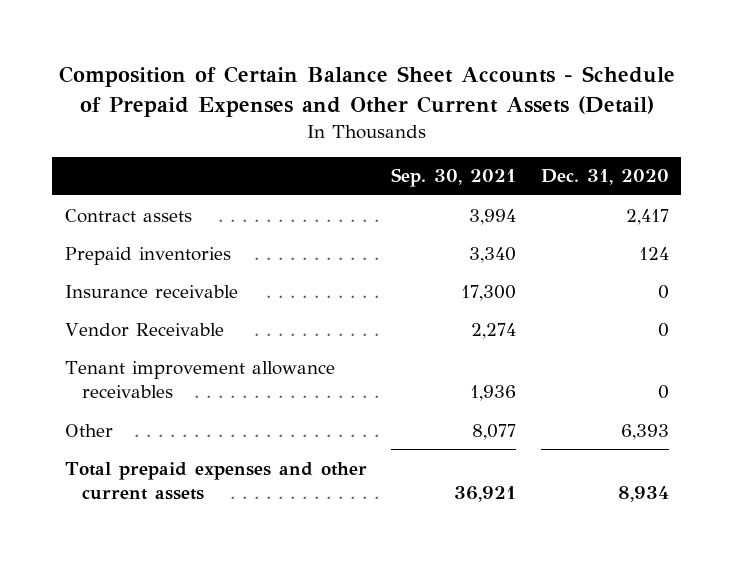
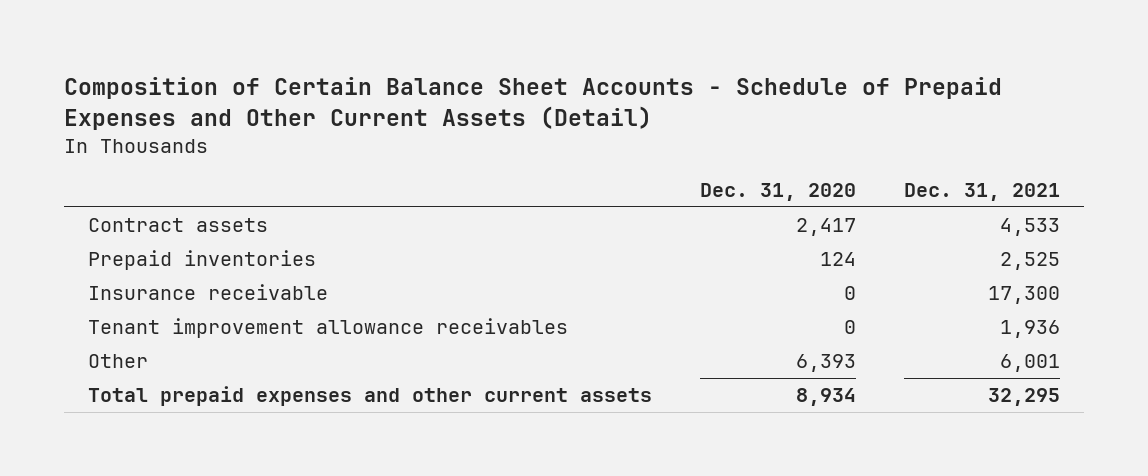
[391,168,517,188] Sep. 30, 2021 -> none
none -> [903,183,1060,202] Dec. 31, 2021
[64,322,224,337] Vendor Receivable -> none

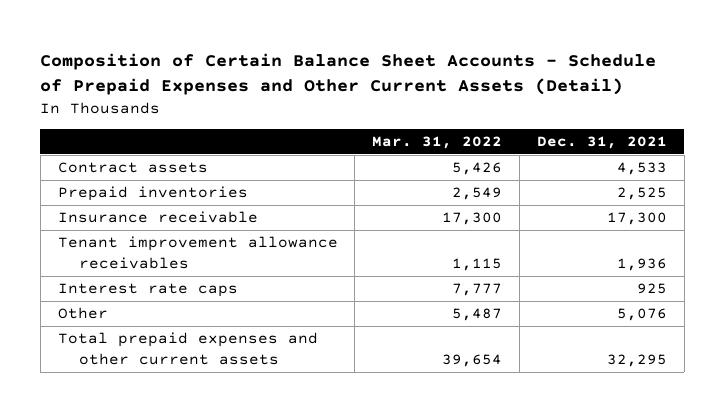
[699,183,856,202] Dec. 31, 2020 -> none
none -> [372,136,503,150] Mar. 31, 2022
none -> [57,283,238,298] Interest rate caps
[999,354,1060,373] 6,001 -> [616,308,667,322] 5,076

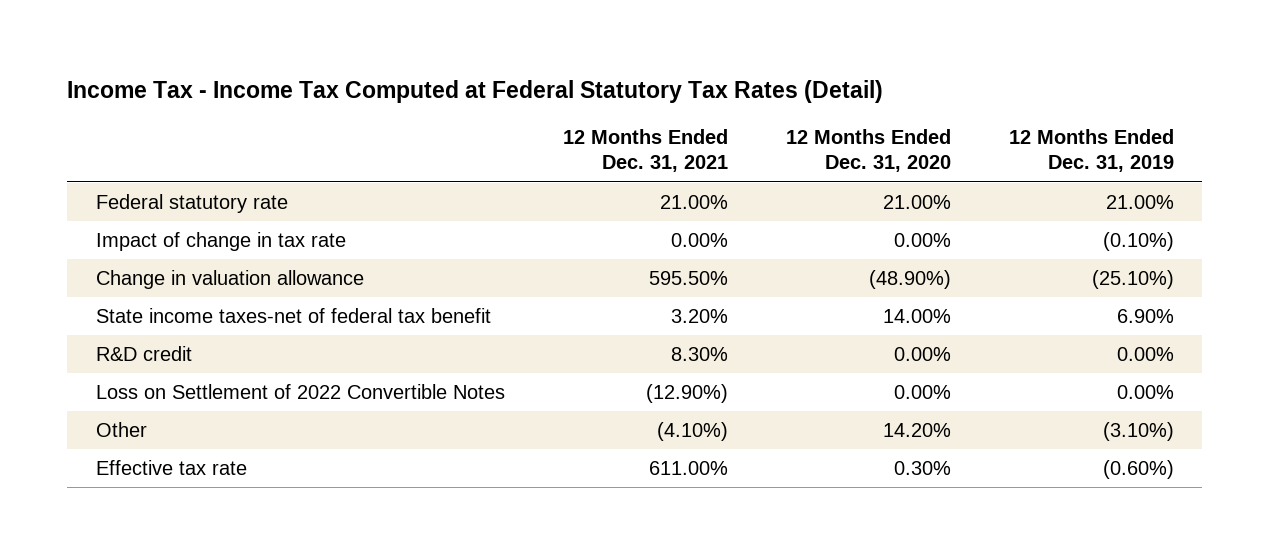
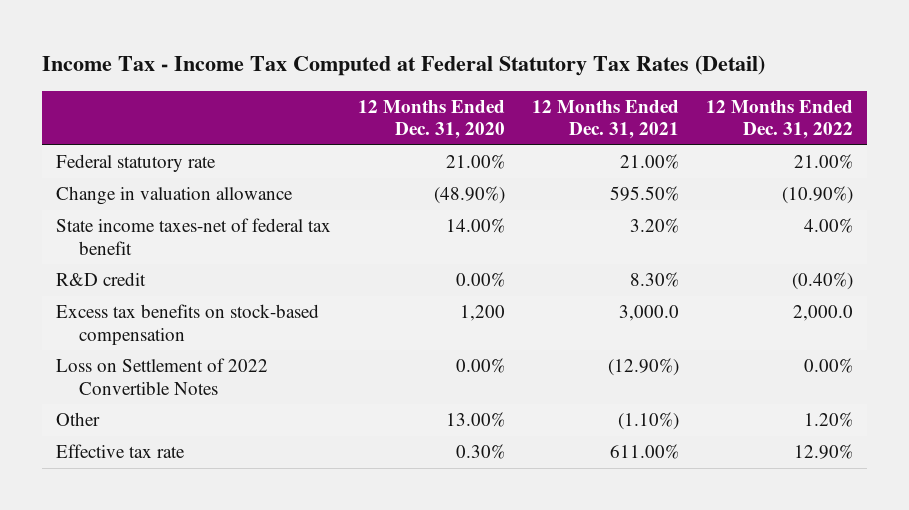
[1008,129,1174,173] 12 Months Ended Dec. 31, 2019 -> none
none -> [706,99,854,140] 12 Months Ended Dec. 31, 2022
[95,232,346,252] Impact of change in tax rate -> none
none -> [55,304,319,345] Excess tax benefits on stock-based compensation
[656,422,728,442] (4.10%) -> [618,412,680,431] (1.10%)
[882,423,951,438] 14.20% -> [445,412,505,428] 13.00%

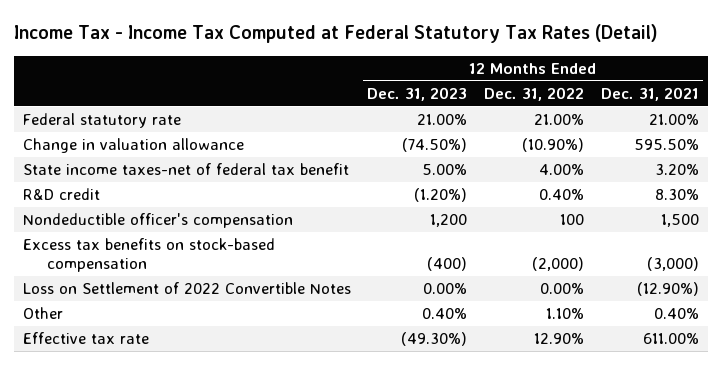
[357,99,505,140] 12 Months Ended Dec. 31, 2020 -> none
none -> [367,86,468,101] Dec. 31, 2023
[792,272,854,291] (0.40%) -> [539,188,585,200] 0.40%
none -> [22,212,293,228] Nondeductible officer's compensation
[619,305,680,322] 3,000.0 -> [647,256,700,271] (3,000)
[793,305,854,322] 2,000.0 -> [532,256,585,271] (2,000)
[618,412,680,431] (1.10%) -> [654,307,700,319] 0.40%
[804,412,854,428] 1.20% -> [546,307,585,319] 1.10%

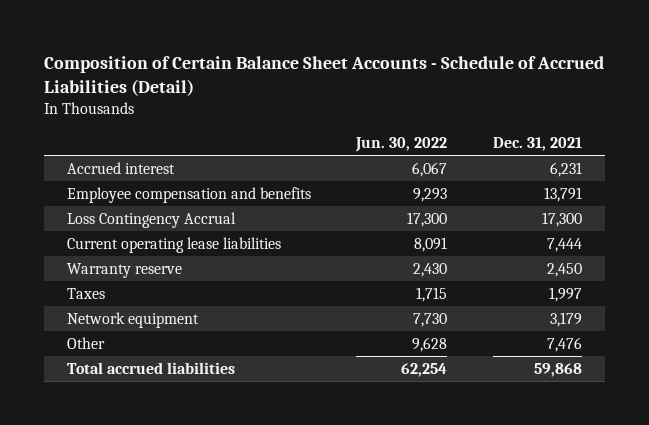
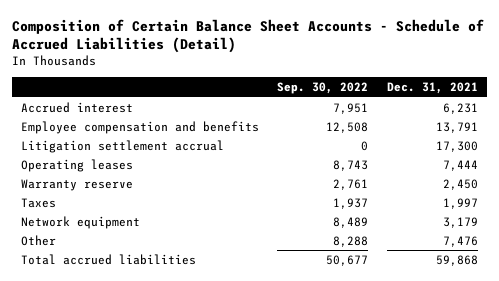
[355,137,448,153] Jun. 30, 2022 -> none
none -> [277,82,369,95] Sep. 30, 2022
[66,212,236,229] Loss Contingency Accrual -> [21,139,225,153] Litigation settlement accrual
[66,237,281,254] Current operating lease liabilities -> [21,158,134,172] Operating leases

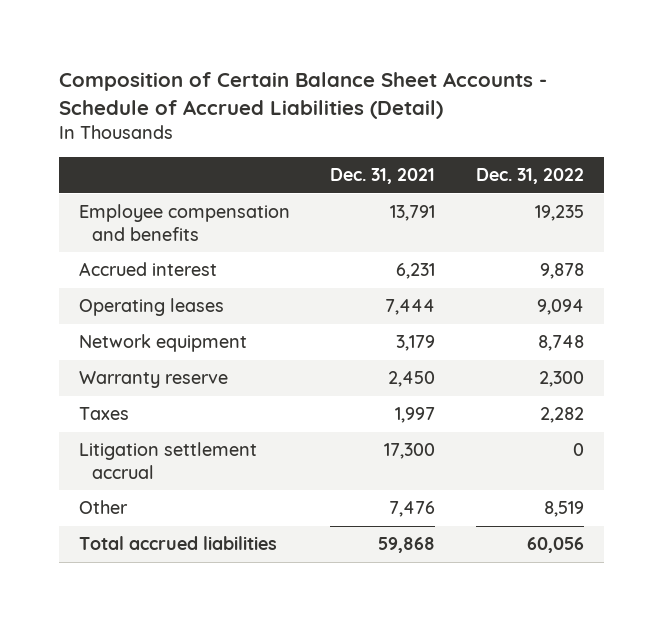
[277,82,369,95] Sep. 30, 2022 -> none
none -> [475,168,584,185] Dec. 31, 2022
[21,101,134,113] Accrued interest -> [78,262,217,277] Accrued interest
[21,215,141,229] Network equipment -> [78,334,247,353] Network equipment
[21,139,225,153] Litigation settlement accrual -> [78,442,257,479] Litigation settlement accrual

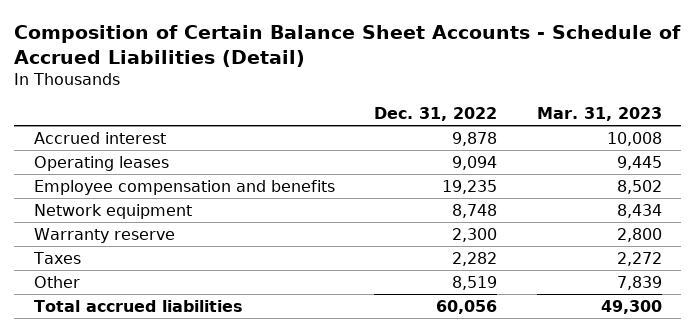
[330,168,436,185] Dec. 31, 2021 -> none
none -> [536,107,662,122] Mar. 31, 2023
[78,204,290,241] Employee compensation and benefits -> [33,179,335,195] Employee compensation and benefits
[78,442,257,479] Litigation settlement accrual -> none

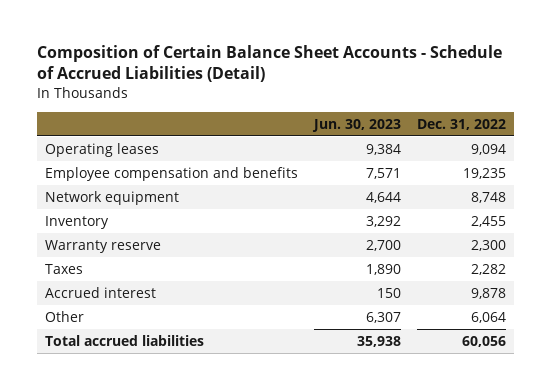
[536,107,662,122] Mar. 31, 2023 -> none
none -> [312,118,402,132] Jun. 30, 2023
none -> [44,216,109,230] Inventory
[33,131,166,144] Accrued interest -> [44,287,156,299] Accrued interest
[452,275,498,290] 8,519 -> [471,312,507,324] 6,064

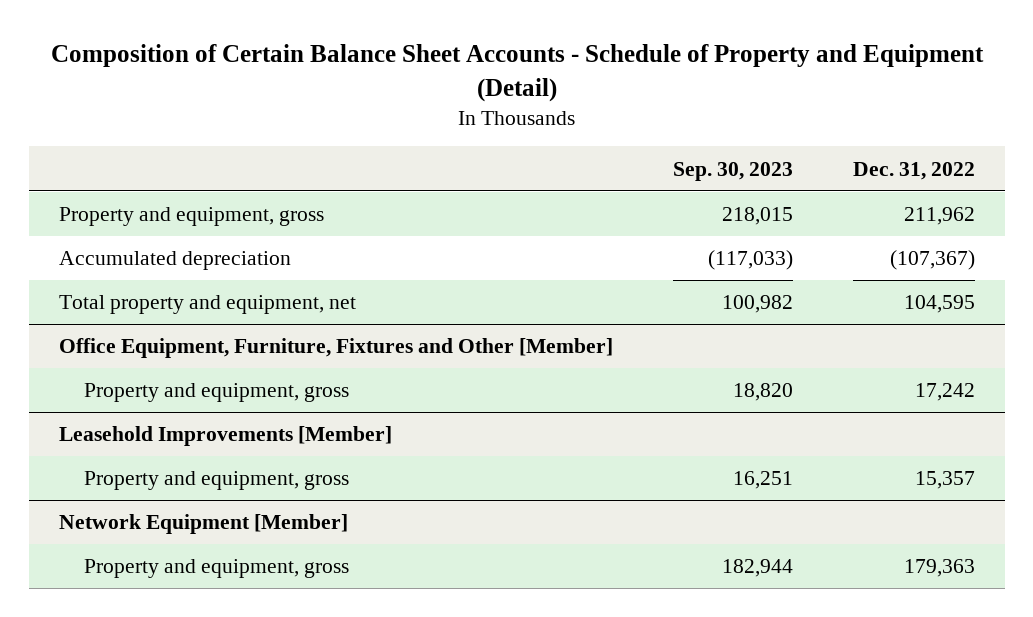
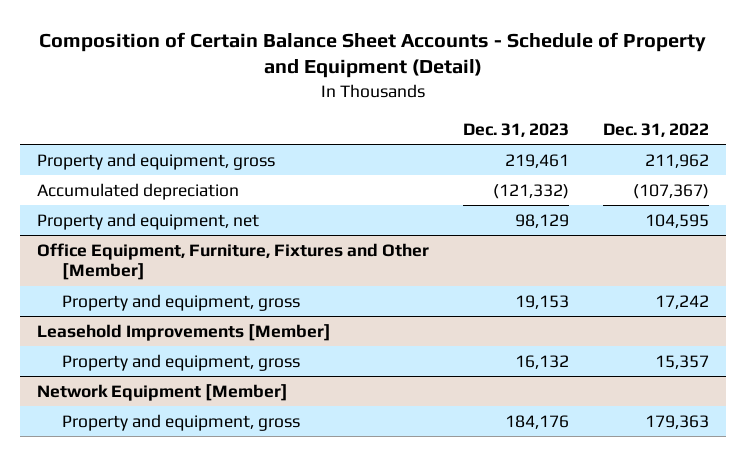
[672,161,793,181] Sep. 30, 2023 -> none
none -> [462,122,569,137] Dec. 31, 2023
[58,295,356,315] Total property and equipment, net -> [36,212,259,230] Property and equipment, net

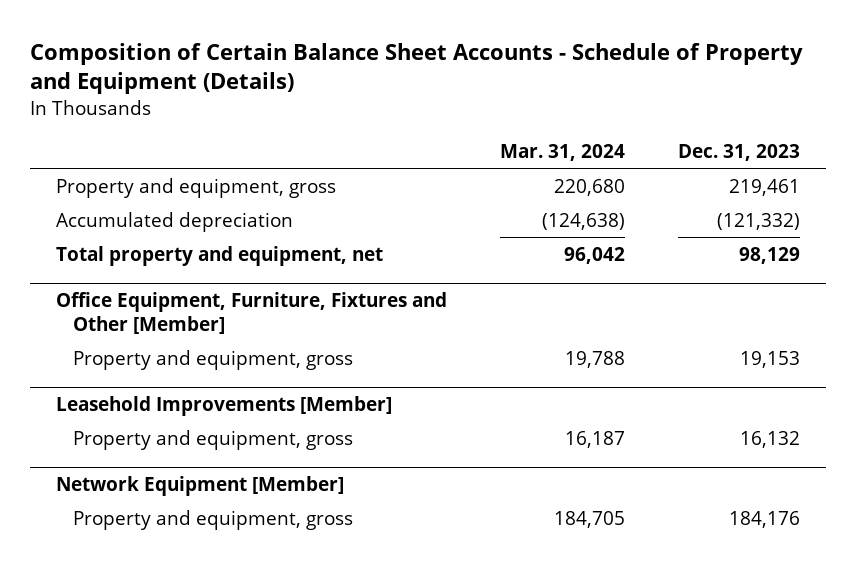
[38,31,706,79] Composition of Certain Balance Sheet Accounts - Schedule of Property and Equipment (Detail) -> [30,42,804,95] Composition of Certain Balance Sheet Accounts - Schedule of Property and Equipment (Details)
[603,122,710,137] Dec. 31, 2022 -> none
none -> [499,143,625,161] Mar. 31, 2024
[36,212,259,230] Property and equipment, net -> [56,245,384,266] Total property and equipment, net

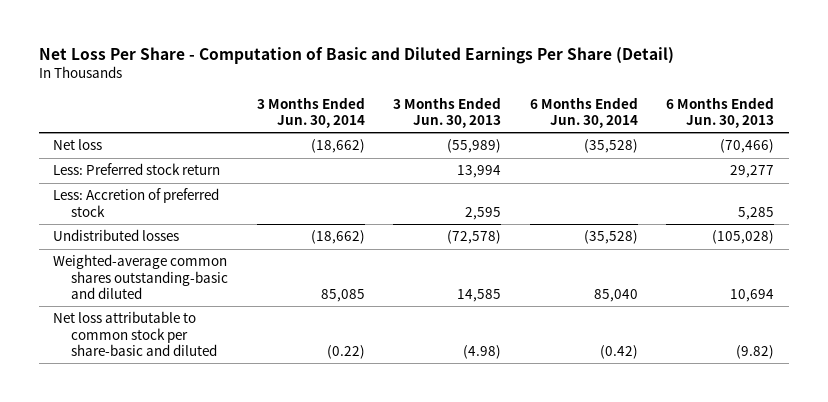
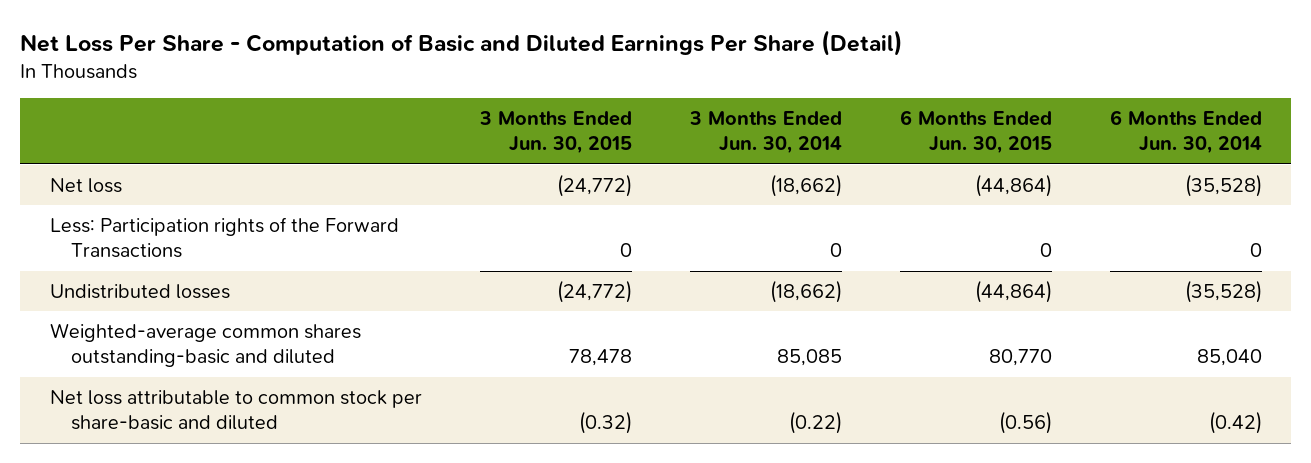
[393,96,502,128] 3 Months Ended Jun. 30, 2013 -> none
[666,96,775,128] 6 Months Ended Jun. 30, 2013 -> none
none -> [478,110,632,155] 3 Months Ended Jun. 30, 2015
none -> [899,109,1052,155] 6 Months Ended Jun. 30, 2015
[53,163,221,176] Less: Preferred stock return -> none
[53,188,220,217] Less: Accretion of preferred stock -> none
none -> [49,216,399,259] Less: Participation rights of the Forward Transactions

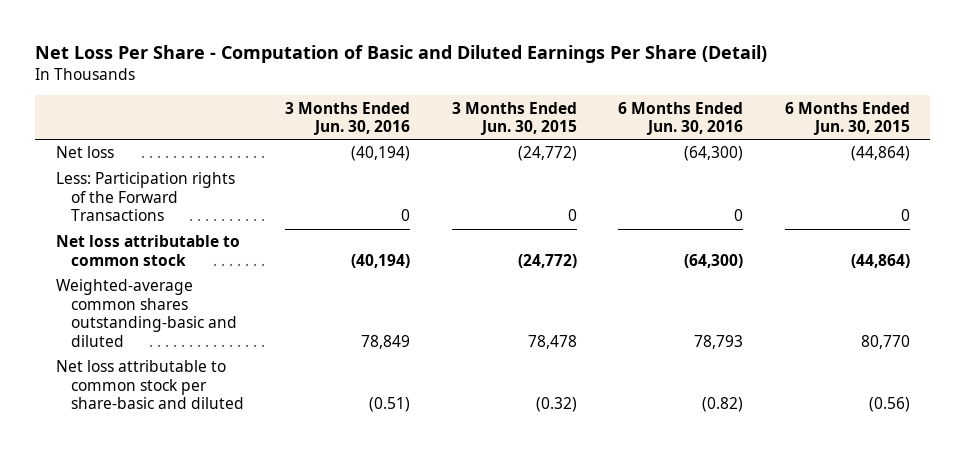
[688,110,842,155] 3 Months Ended Jun. 30, 2014 -> none
[1109,109,1262,155] 6 Months Ended Jun. 30, 2014 -> none
none -> [285,101,411,136] 3 Months Ended Jun. 30, 2016
none -> [618,101,744,136] 6 Months Ended Jun. 30, 2016
[49,283,230,299] Undistributed losses -> [55,235,240,266] Net loss attributable to common stock

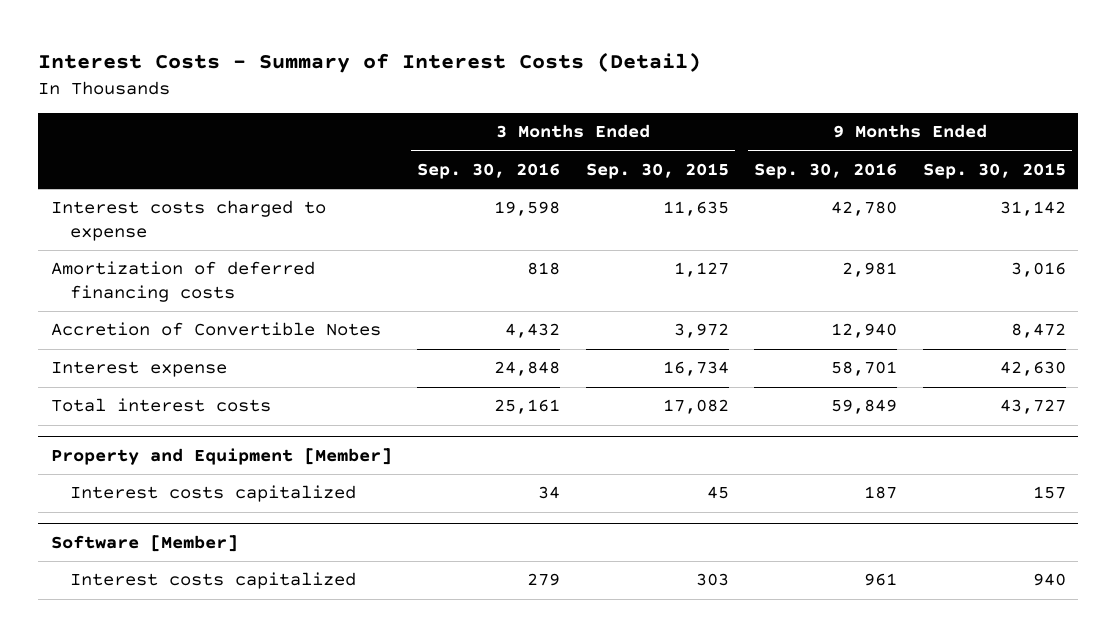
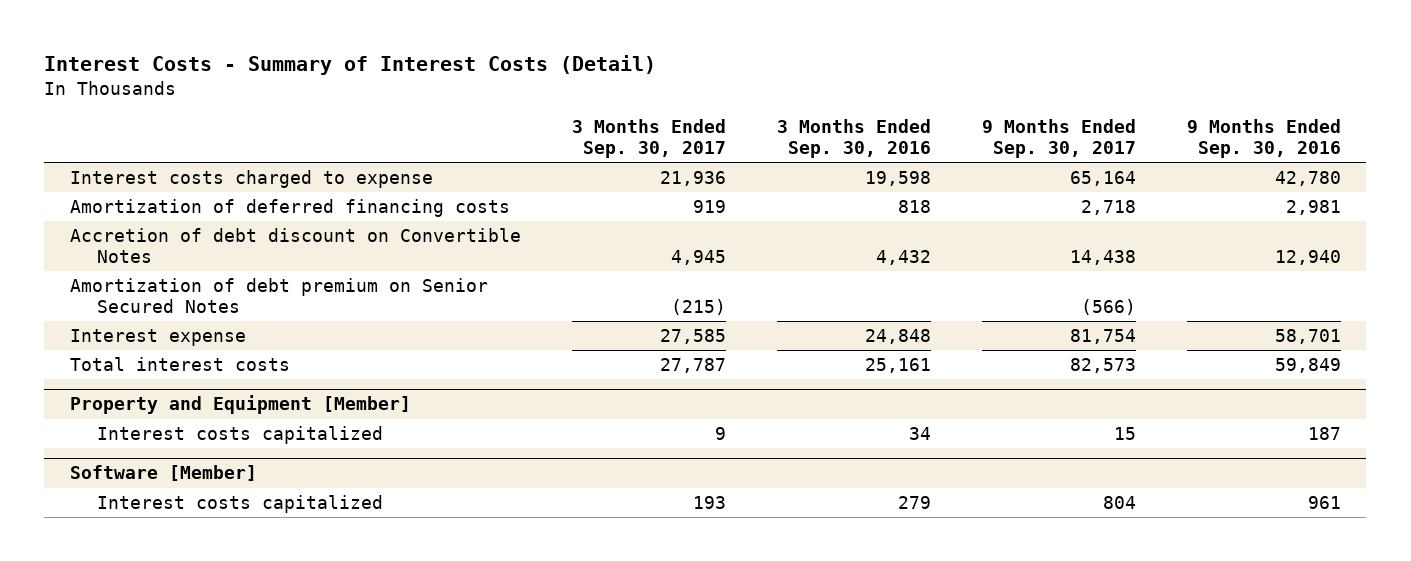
[585,162,729,179] Sep. 30, 2015 -> none
[922,162,1066,179] Sep. 30, 2015 -> none
none -> [571,119,726,158] 3 Months Ended Sep. 30, 2017
none -> [981,119,1136,158] 9 Months Ended Sep. 30, 2017
[50,322,381,337] Accretion of Convertible Notes -> [69,227,521,263] Accretion of debt discount on Convertible Notes
none -> [69,277,488,313] Amortization of debt premium on Senior Secured Notes

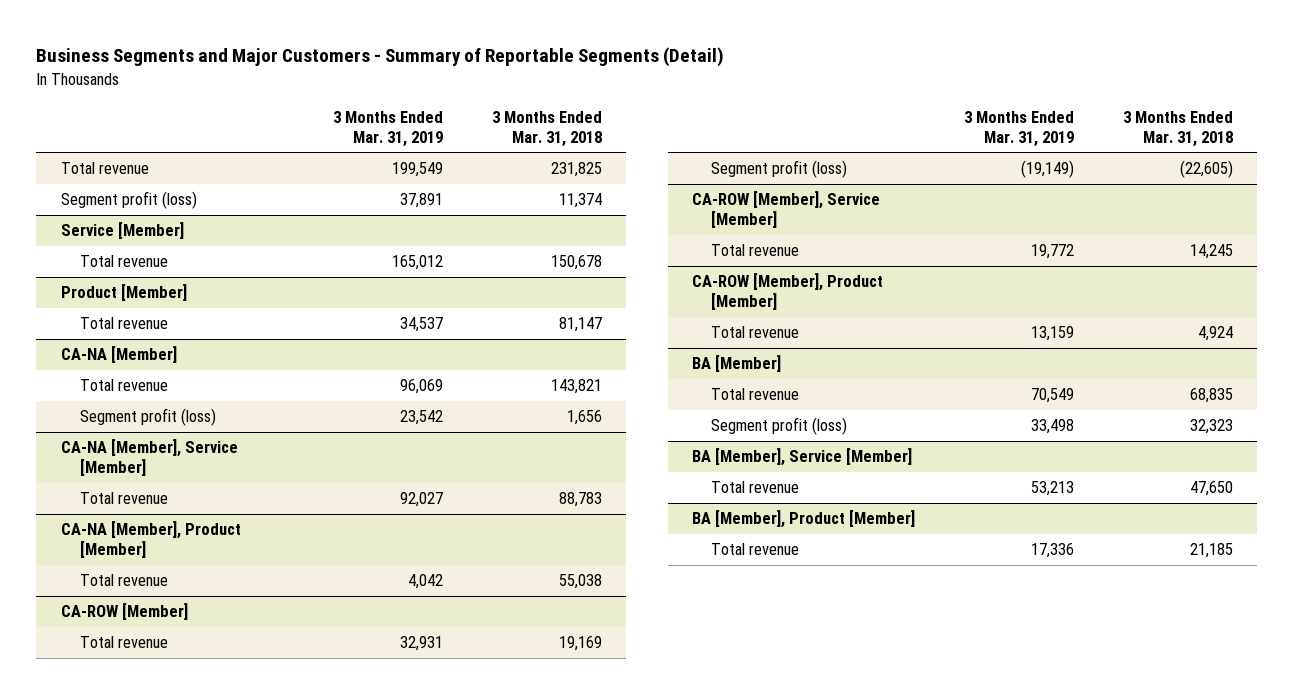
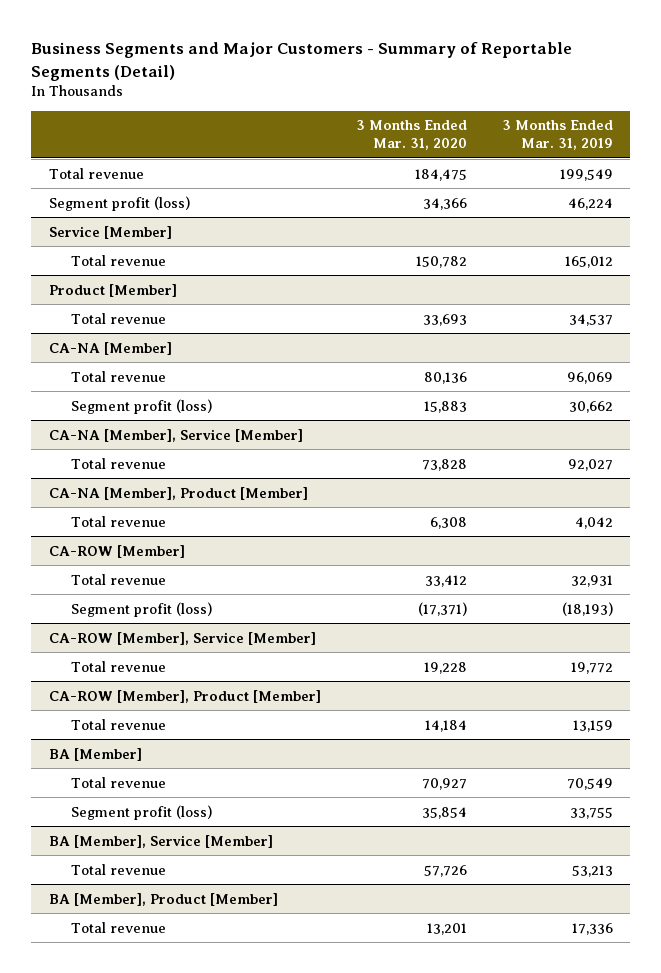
[491,110,602,147] 3 Months Ended Mar. 31, 2018 -> none
none -> [355,120,467,151] 3 Months Ended Mar. 31, 2020
[399,193,443,209] 37,891 -> [567,197,613,210] 46,224
[399,410,443,426] 23,542 -> [568,400,613,413] 30,662
[1021,160,1075,179] (19,149) -> [561,601,613,616] (18,193)
[1031,419,1075,435] 33,498 -> [569,806,613,819] 33,755

